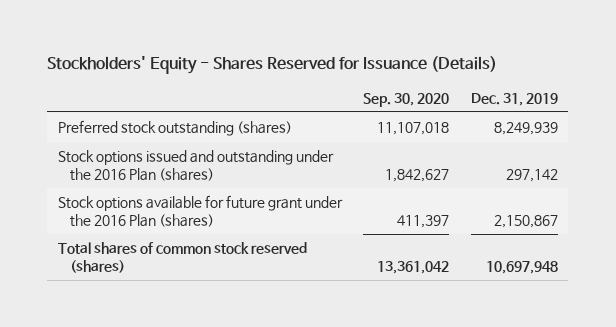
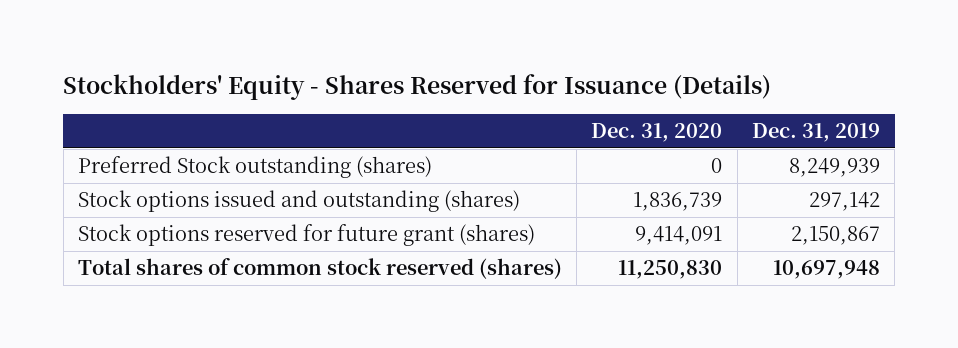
[363,92,450,107] Sep. 30, 2020 -> none
none -> [591,123,723,143] Dec. 31, 2020
[58,120,293,137] Preferred stock outstanding (shares) -> [77,156,432,179] Preferred Stock outstanding (shares)
[58,150,335,182] Stock options issued and outstanding under the 2016 Plan (shares) -> [77,190,520,213] Stock options issued and outstanding (shares)
[58,195,344,228] Stock options available for future grant under the 2016 Plan (shares) -> [77,224,535,247] Stock options reserved for future grant (shares)

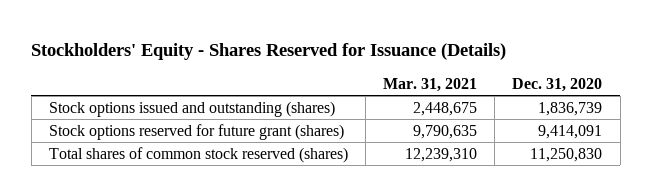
[751,123,880,143] Dec. 31, 2019 -> none
none -> [383,77,478,92] Mar. 31, 2021
[77,156,432,179] Preferred Stock outstanding (shares) -> none

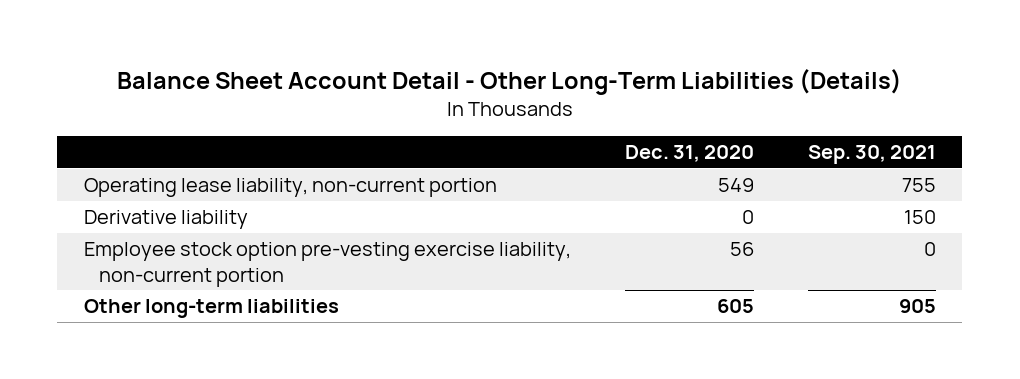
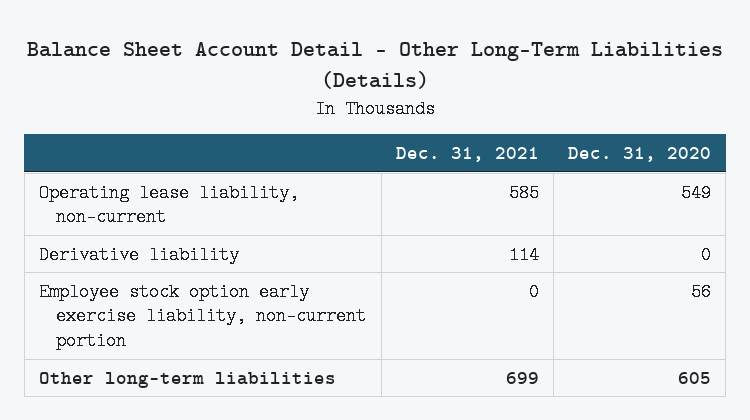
[807,145,936,165] Sep. 30, 2021 -> none
none -> [395,147,539,163] Dec. 31, 2021
[84,178,498,198] Operating lease liability, non-current portion -> [39,183,300,227] Operating lease liability, non-current
[84,242,572,287] Employee stock option pre-vesting exercise liability, non-current portion -> [39,282,367,351] Employee stock option early exercise liability, non-current portion

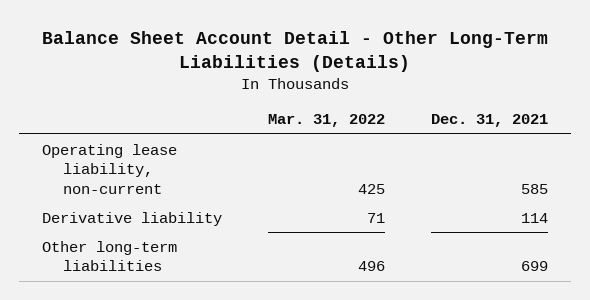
[568,147,712,163] Dec. 31, 2020 -> none
none -> [268,114,386,128] Mar. 31, 2022
[39,282,367,351] Employee stock option early exercise liability, non-current portion -> none

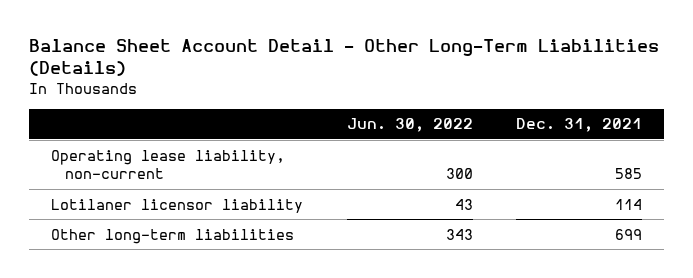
[268,114,386,128] Mar. 31, 2022 -> none
none -> [346,118,473,133] Jun. 30, 2022
[42,211,223,226] Derivative liability -> [51,198,304,213] Lotilaner licensor liability

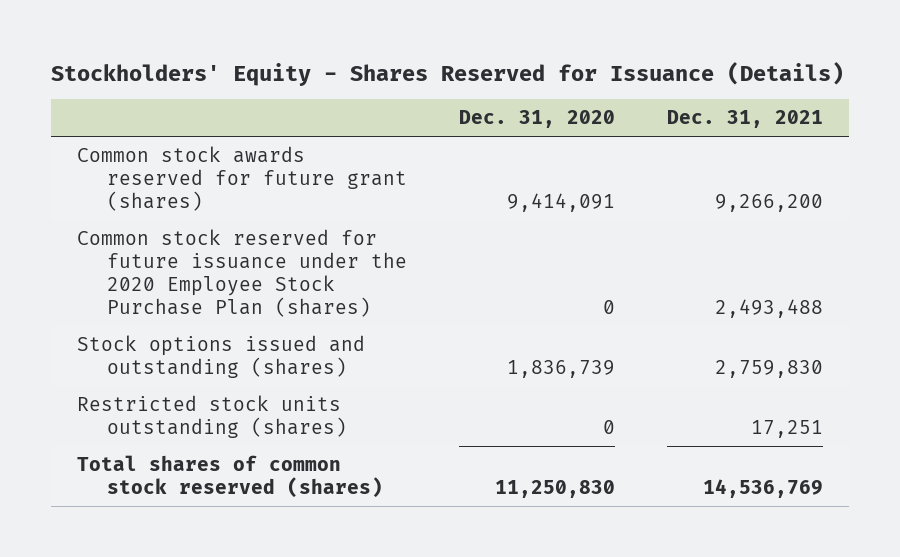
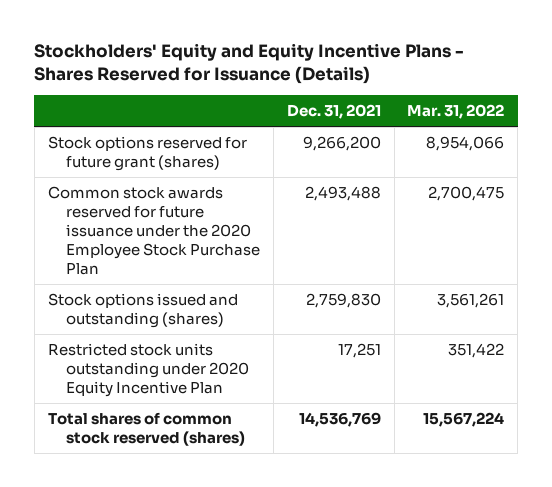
[51,61,845,86] Stockholders' Equity - Shares Reserved for Issuance (Details) -> [34,43,465,85] Stockholders' Equity and Equity Incentive Plans - Shares Reserved for Issuance (Details)
[458,110,615,129] Dec. 31, 2020 -> none
none -> [407,104,505,120] Mar. 31, 2022
[77,145,407,211] Common stock awards reserved for future grant (shares) -> [47,135,247,171] Stock options reserved for future grant (shares)
[77,228,407,317] Common stock reserved for future issuance under the 2020 Employee Stock Purchase Plan (shares) -> [47,185,261,275] Common stock awards reserved for future issuance under the 2020 Employee Stock Purchase Plan
[77,394,347,438] Restricted stock units outstanding (shares) -> [47,342,250,397] Restricted stock units outstanding under 2020 Equity Incentive Plan

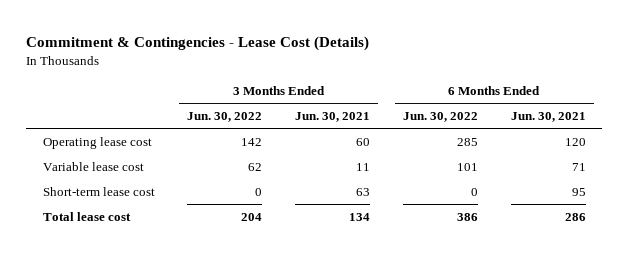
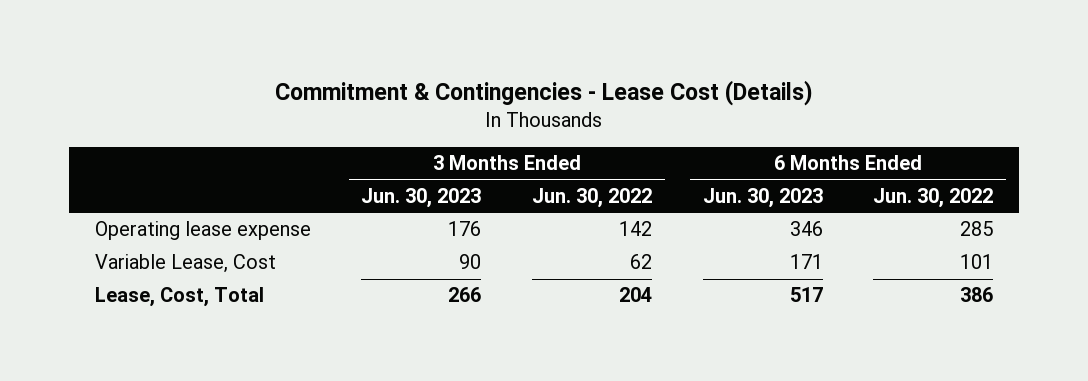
[295,112,371,123] Jun. 30, 2021 -> none
[510,112,586,123] Jun. 30, 2021 -> none
none -> [361,188,482,209] Jun. 30, 2023
none -> [702,188,823,209] Jun. 30, 2023
[42,186,155,196] Short-term lease cost -> none
[42,136,152,149] Operating lease cost -> [94,221,311,241] Operating lease expense
[42,161,144,171] Variable lease cost -> [94,254,276,274] Variable Lease, Cost
[42,211,131,221] Total lease cost -> [94,287,264,308] Lease, Cost, Total

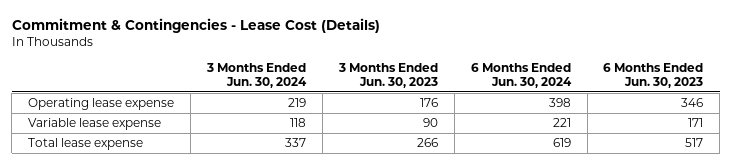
[531,188,652,209] Jun. 30, 2022 -> none
[873,188,994,209] Jun. 30, 2022 -> none
none -> [205,62,307,88] 3 Months Ended Jun. 30, 2024
none -> [470,62,572,88] 6 Months Ended Jun. 30, 2024
[94,254,276,274] Variable Lease, Cost -> [28,117,162,130] Variable lease expense
[94,287,264,308] Lease, Cost, Total -> [28,137,144,150] Total lease expense

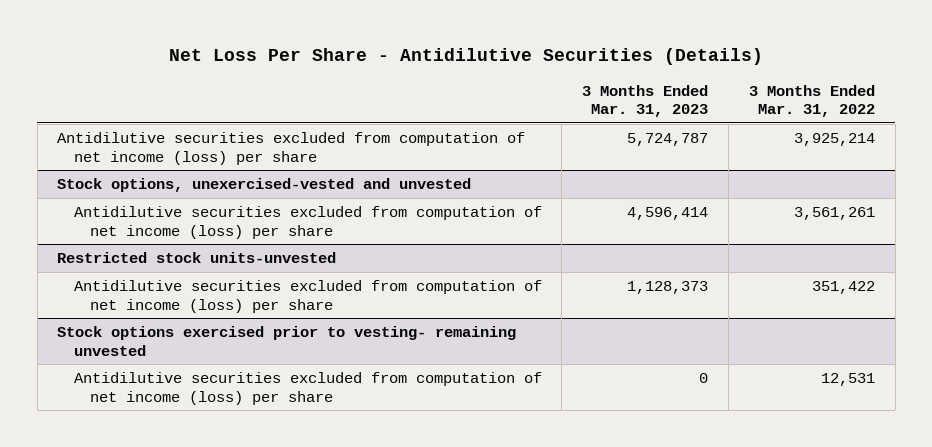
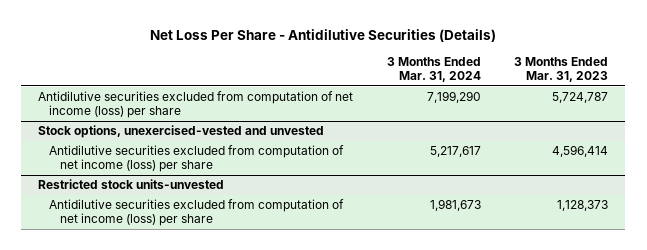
[748,84,875,118] 3 Months Ended Mar. 31, 2022 -> none
none -> [386,56,481,82] 3 Months Ended Mar. 31, 2024
[57,325,517,356] Stock options exercised prior to vesting- remaining unvested -> none
[73,371,542,405] Antidilutive securities excluded from computation of net income (loss) per share -> none

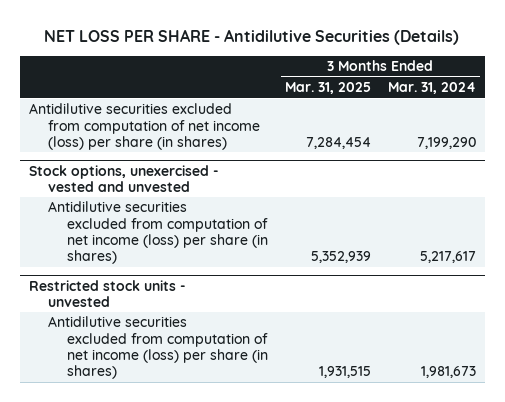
[150,28,497,42] Net Loss Per Share - Antidilutive Securities (Details) -> [44,28,460,45] NET LOSS PER SHARE - Antidilutive Securities (Details)
[514,56,609,82] 3 Months Ended Mar. 31, 2023 -> none
none -> [284,82,371,95] Mar. 31, 2025
[38,91,354,119] Antidilutive securities excluded from computation of net income (loss) per share -> [28,103,260,150] Antidilutive securities excluded from computation of net income (loss) per share (in shares)
[38,125,325,139] Stock options, unexercised-vested and unvested -> [28,164,219,192] Stock options, unexercised - vested and unvested
[48,145,344,173] Antidilutive securities excluded from computation of net income (loss) per share -> [47,201,268,265] Antidilutive securities excluded from computation of net income (loss) per share (in shares)
[38,179,225,190] Restricted stock units-unvested -> [28,279,186,307] Restricted stock units - unvested
[48,199,344,227] Antidilutive securities excluded from computation of net income (loss) per share -> [47,316,268,380] Antidilutive securities excluded from computation of net income (loss) per share (in shares)

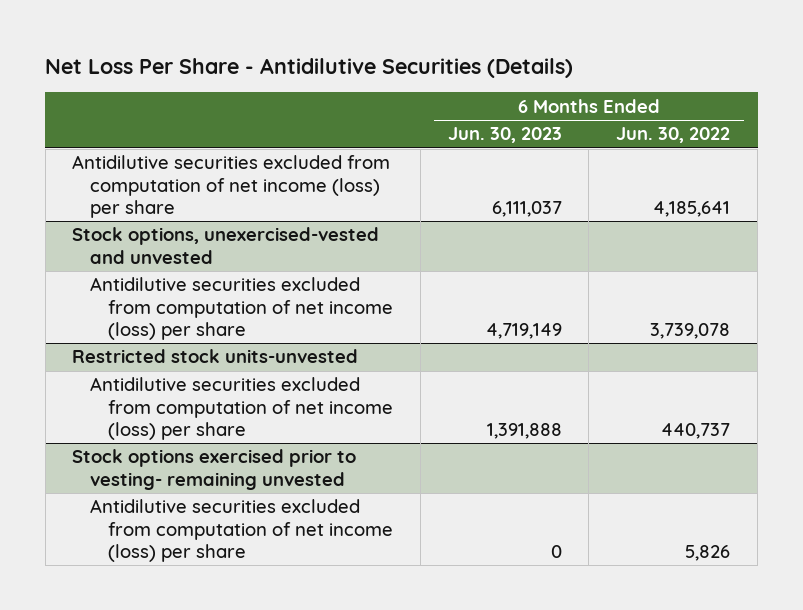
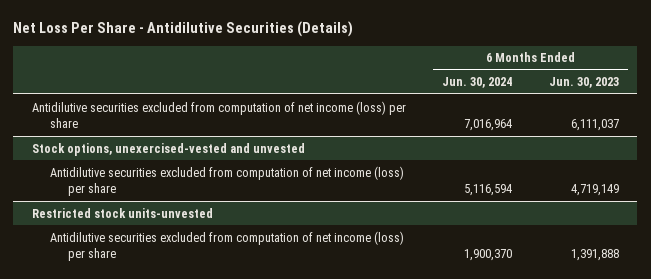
[616,127,731,144] Jun. 30, 2022 -> none
none -> [442,77,513,89] Jun. 30, 2024
[72,449,357,490] Stock options exercised prior to vesting- remaining unvested -> none
[90,499,393,562] Antidilutive securities excluded from computation of net income (loss) per share -> none

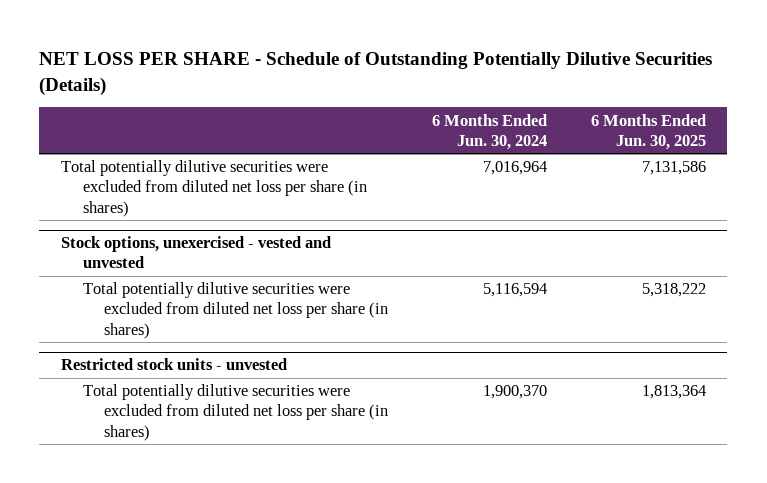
[13,20,354,37] Net Loss Per Share - Antidilutive Securities (Details) -> [39,51,713,96] NET LOSS PER SHARE - Schedule of Outstanding Potentially Dilutive Securities (Details)
[548,77,619,89] Jun. 30, 2023 -> none
none -> [590,113,706,150] 6 Months Ended Jun. 30, 2025
[31,100,406,128] Antidilutive securities excluded from computation of net income (loss) per share -> [61,160,367,217] Total potentially dilutive securities were excluded from diluted net loss per share (in shares)
[31,142,305,156] Stock options, unexercised-vested and unvested -> [61,236,332,269] Stock options, unexercised - vested and unvested
[49,165,404,196] Antidilutive securities excluded from computation of net income (loss) per share -> [82,282,389,339] Total potentially dilutive securities were excluded from diluted net loss per share (in shares)
[31,207,213,218] Restricted stock units-unvested -> [61,358,288,371] Restricted stock units - unvested
[49,230,404,261] Antidilutive securities excluded from computation of net income (loss) per share -> [82,384,389,441] Total potentially dilutive securities were excluded from diluted net loss per share (in shares)

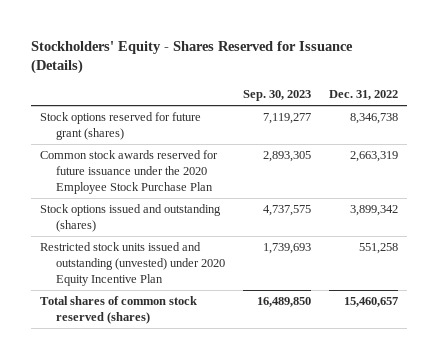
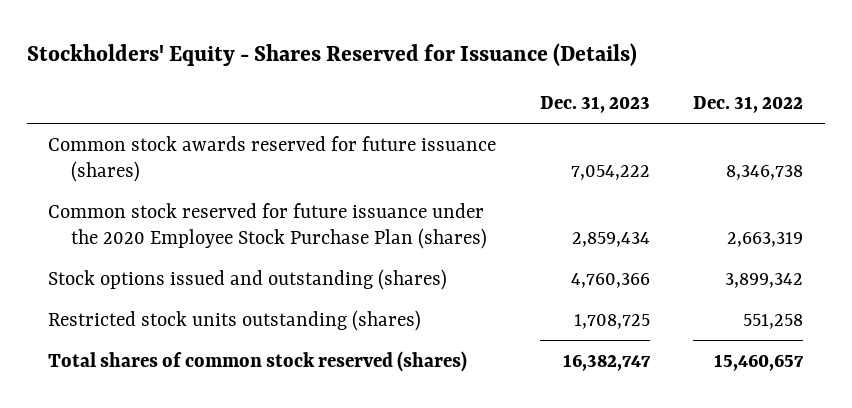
[243,90,312,102] Sep. 30, 2023 -> none
none -> [539,96,650,114] Dec. 31, 2023
[40,112,202,140] Stock options reserved for future grant (shares) -> [48,135,497,182] Common stock awards reserved for future issuance (shares)
[40,150,219,194] Common stock awards reserved for future issuance under the 2020 Employee Stock Purchase Plan -> [48,202,488,249] Common stock reserved for future issuance under the 2020 Employee Stock Purchase Plan (shares)
[40,242,226,286] Restricted stock units issued and outstanding (unvested) under 2020 Equity Incentive Plan -> [48,309,422,331] Restricted stock units outstanding (shares)

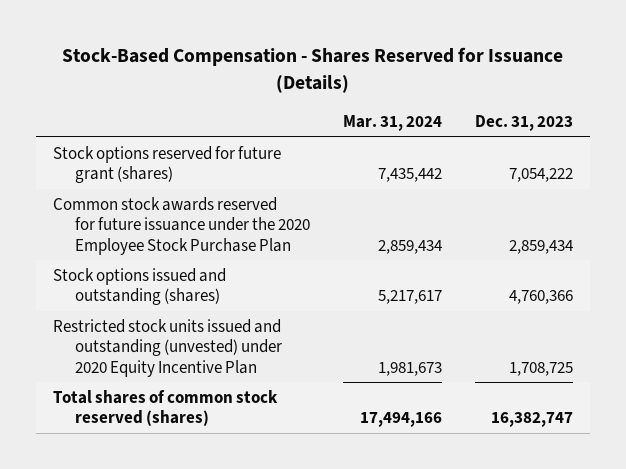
[26,42,637,66] Stockholders' Equity - Shares Reserved for Issuance (Details) -> [62,47,564,93] Stock-Based Compensation - Shares Reserved for Issuance (Details)
[693,96,804,114] Dec. 31, 2022 -> none
none -> [343,114,443,131] Mar. 31, 2024
[48,135,497,182] Common stock awards reserved for future issuance (shares) -> [52,146,281,184] Stock options reserved for future grant (shares)
[48,202,488,249] Common stock reserved for future issuance under the 2020 Employee Stock Purchase Plan (shares) -> [52,197,310,255] Common stock awards reserved for future issuance under the 2020 Employee Stock Purchase Plan
[48,309,422,331] Restricted stock units outstanding (shares) -> [52,319,282,377] Restricted stock units issued and outstanding (unvested) under 2020 Equity Incentive Plan

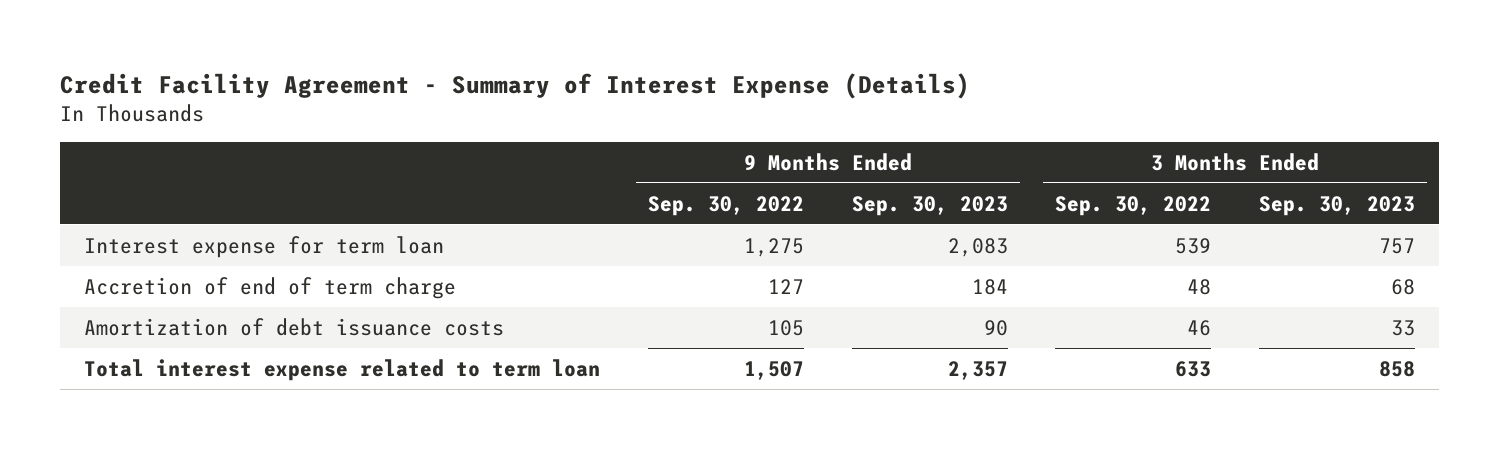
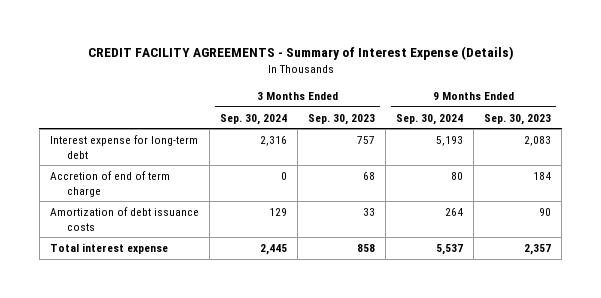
[60,72,971,99] Credit Facility Agreement - Summary of Interest Expense (Details) -> [87,46,514,61] CREDIT FACILITY AGREEMENTS - Summary of Interest Expense (Details)
[647,195,804,216] Sep. 30, 2022 -> none
[1055,195,1212,216] Sep. 30, 2022 -> none
none -> [220,113,288,125] Sep. 30, 2024
none -> [396,113,464,125] Sep. 30, 2024
[84,235,445,258] Interest expense for term loan -> [50,135,199,159] Interest expense for long-term debt
[84,358,601,381] Total interest expense related to term loan -> [50,243,169,255] Total interest expense

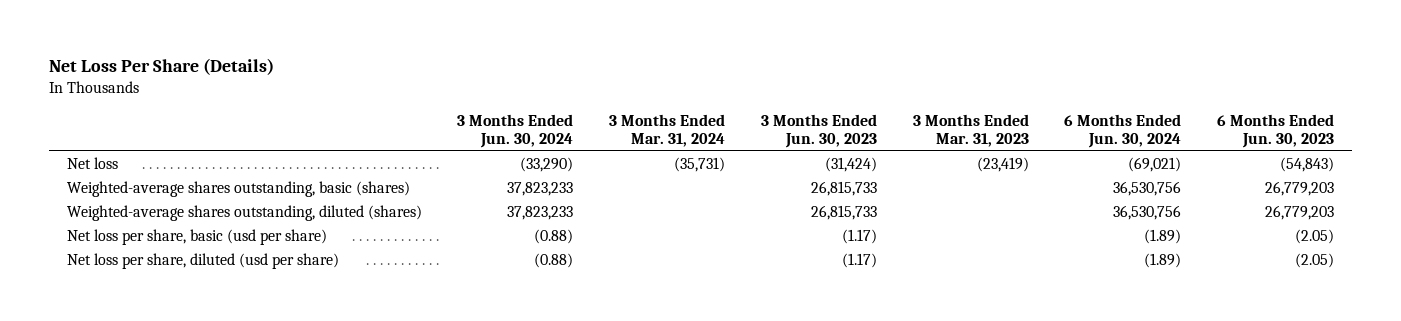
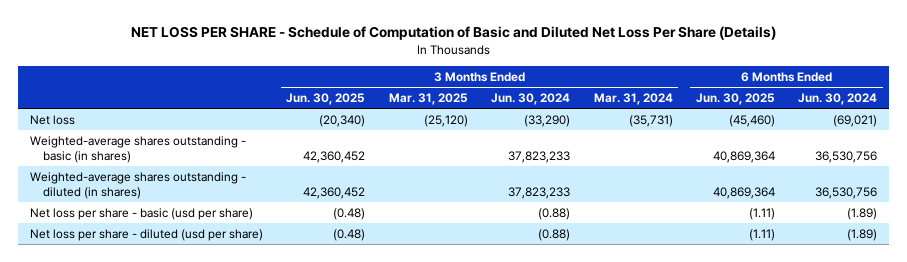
[48,58,274,76] Net Loss Per Share (Details) -> [130,26,776,41] NET LOSS PER SHARE - Schedule of Computation of Basic and Diluted Net Loss Per Share (Details)
[760,113,877,148] 3 Months Ended Jun. 30, 2023 -> none
[912,113,1029,147] 3 Months Ended Mar. 31, 2023 -> none
[1217,113,1335,148] 6 Months Ended Jun. 30, 2023 -> none
none -> [286,93,366,106] Jun. 30, 2025
none -> [388,93,468,106] Mar. 31, 2025
none -> [695,93,775,106] Jun. 30, 2025
[66,181,410,198] Weighted-average shares outstanding, basic (shares) -> [30,135,247,163] Weighted-average shares outstanding - basic (in shares)
[66,205,422,222] Weighted-average shares outstanding, diluted (shares) -> [30,171,247,199] Weighted-average shares outstanding - diluted (in shares)
[66,229,327,246] Net loss per share, basic (usd per share) -> [30,207,254,220] Net loss per share - basic (usd per share)
[66,253,339,270] Net loss per share, diluted (usd per share) -> [30,228,264,241] Net loss per share - diluted (usd per share)

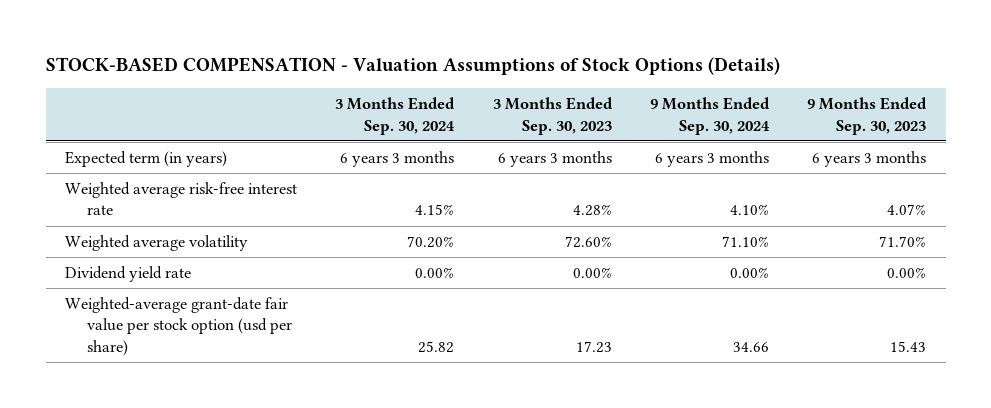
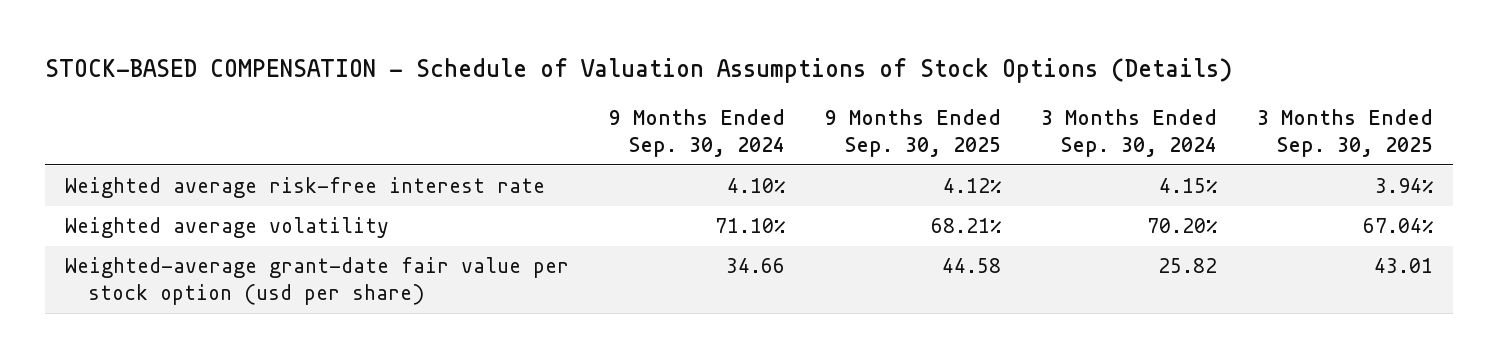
[45,57,780,76] STOCK-BASED COMPENSATION - Valuation Assumptions of Stock Options (Details) -> [45,58,1233,84] STOCK-BASED COMPENSATION - Schedule of Valuation Assumptions of Stock Options (Details)
[492,97,613,135] 3 Months Ended Sep. 30, 2023 -> none
[807,97,928,135] 9 Months Ended Sep. 30, 2023 -> none
none -> [825,109,1002,157] 9 Months Ended Sep. 30, 2025
none -> [1257,109,1434,157] 3 Months Ended Sep. 30, 2025
[64,151,227,168] Expected term (in years) -> none
[64,266,191,283] Dividend yield rate -> none

